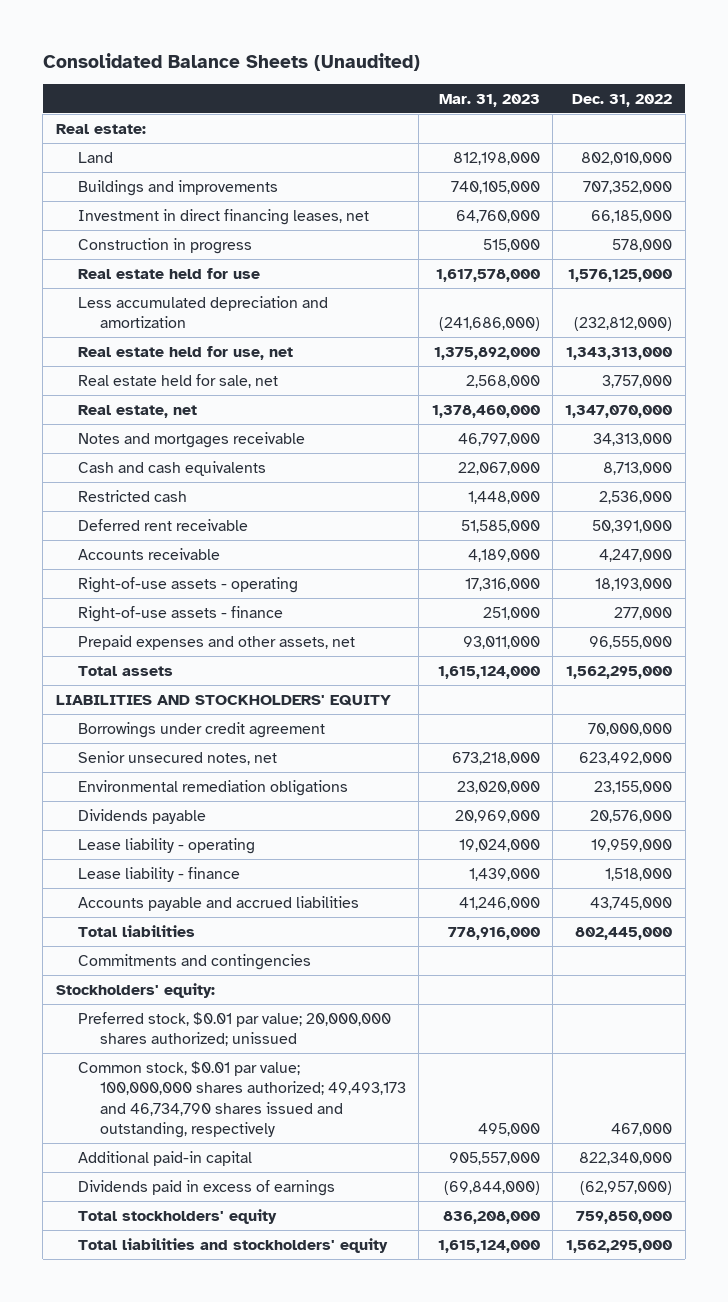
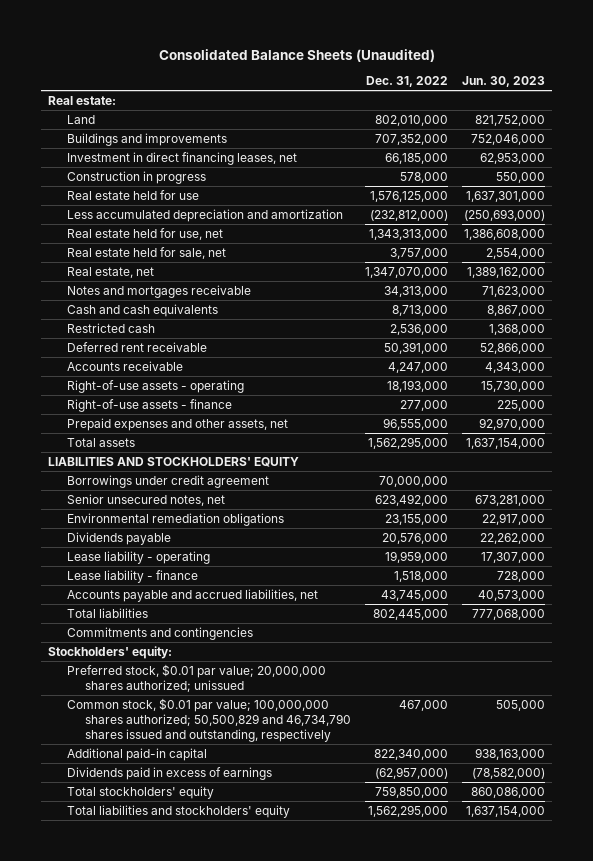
[438,93,540,107] Mar. 31, 2023 -> none
none -> [461,76,545,88] Jun. 30, 2023
[77,895,359,911] Accounts payable and accrued liabilities -> [66,588,318,602] Accounts payable and accrued liabilities, net
[77,1060,406,1138] Common stock, $0.01 par value; 100,000,000 shares authorized; 49,493,173 and 46,734,790 shares issued and outstanding, respectively -> [66,697,351,742] Common stock, $0.01 par value; 100,000,000 shares authorized; 50,500,829 and 46,734,790 shares issued and outstanding, respectively

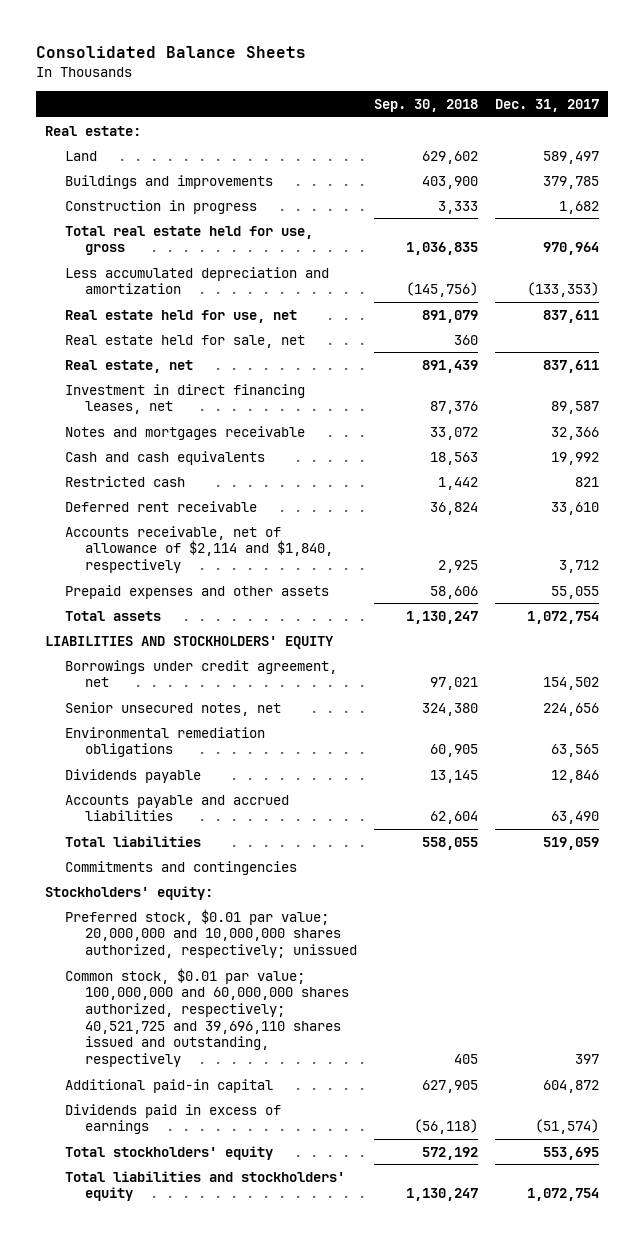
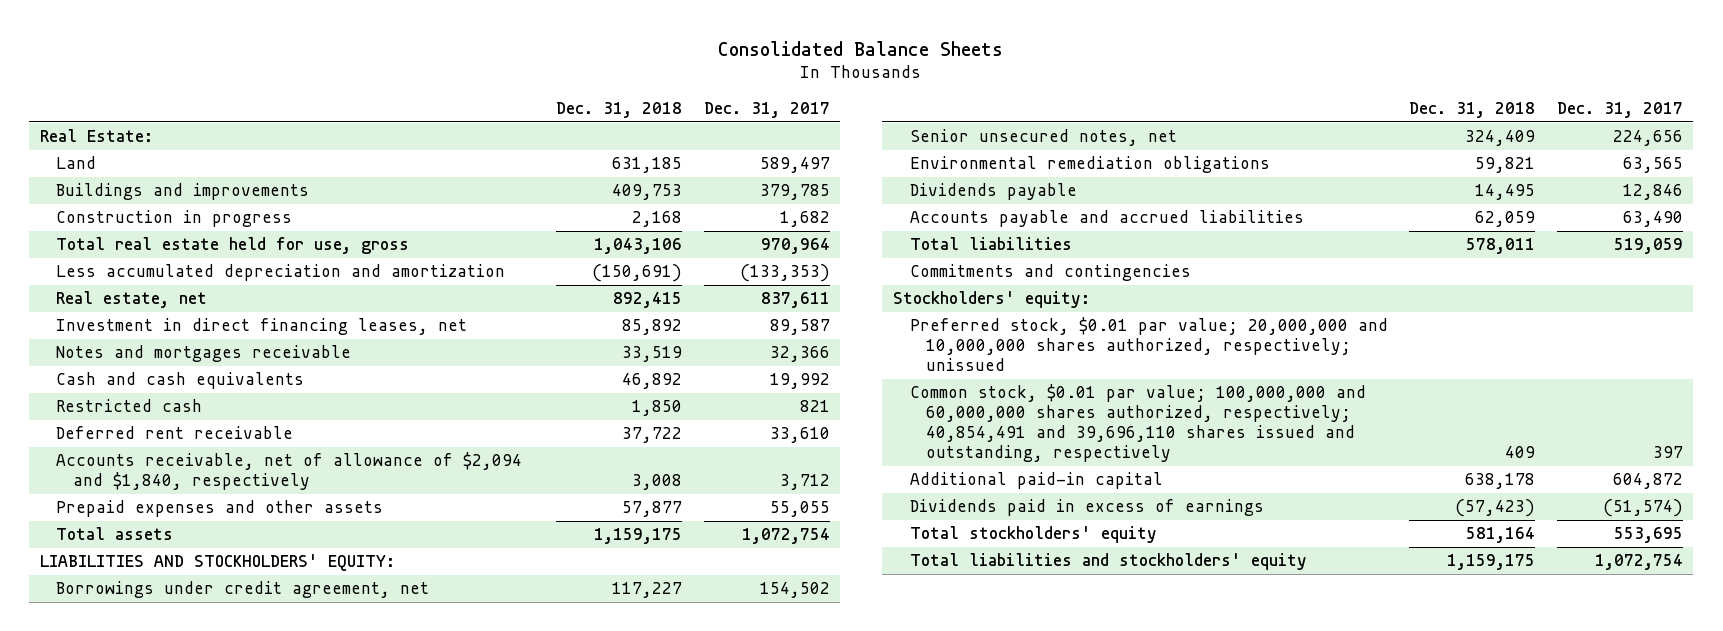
[374,99,479,113] Sep. 30, 2018 -> none
none -> [556,102,683,119] Dec. 31, 2018
[44,125,141,136] Real estate: -> [40,129,154,143] Real Estate:
[65,309,298,323] Real estate held for use, net -> none
[65,334,306,348] Real estate held for sale, net -> none
[65,525,334,574] Accounts receivable, net of allowance of $2,114 and $1,840, respectively -> [56,452,523,491] Accounts receivable, net of allowance of $2,094 and $1,840, respectively
[44,635,334,649] LIABILITIES AND STOCKHOLDERS' EQUITY -> [40,554,396,572] LIABILITIES AND STOCKHOLDERS' EQUITY:
[65,967,350,1068] Common stock, $0.01 par value; 100,000,000 and 60,000,000 shares authorized, respectively; 40,521,725 and 39,696,110 shares issued and outstanding, respectively -> [909,384,1366,462] Common stock, $0.01 par value; 100,000,000 and 60,000,000 shares authorized, respectively; 40,854,491 and 39,696,110 shares issued and outstanding, respectively

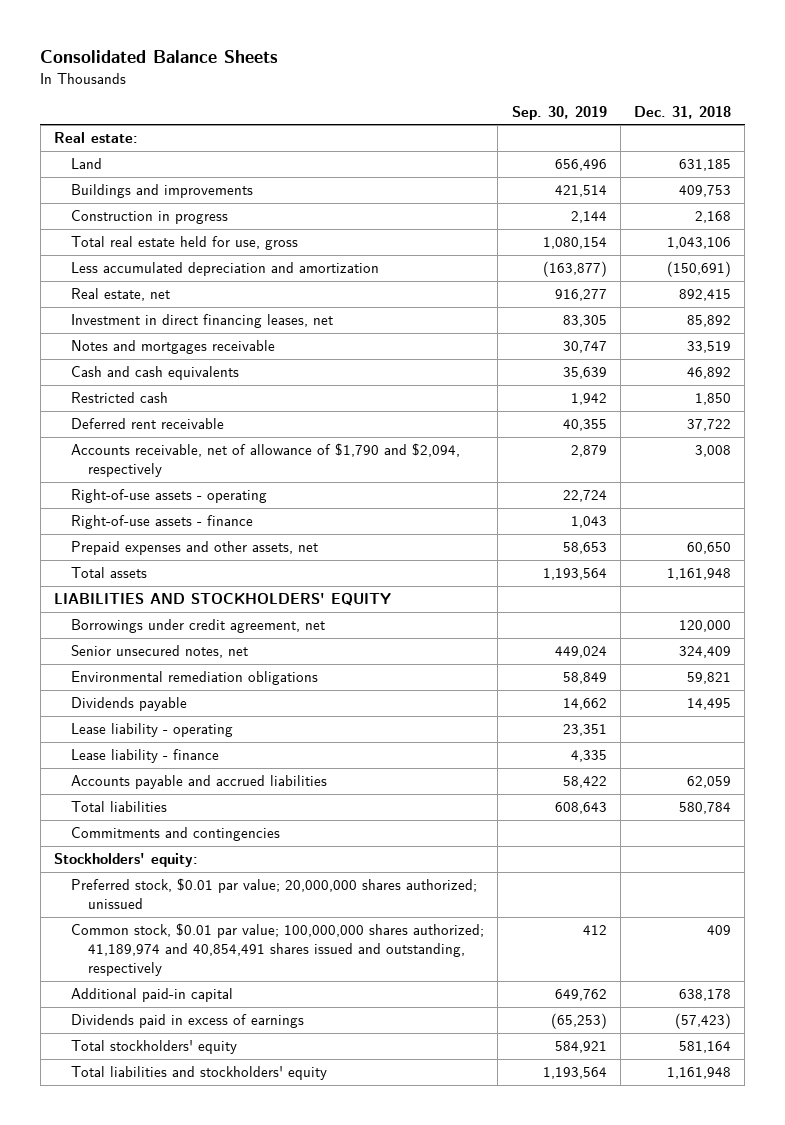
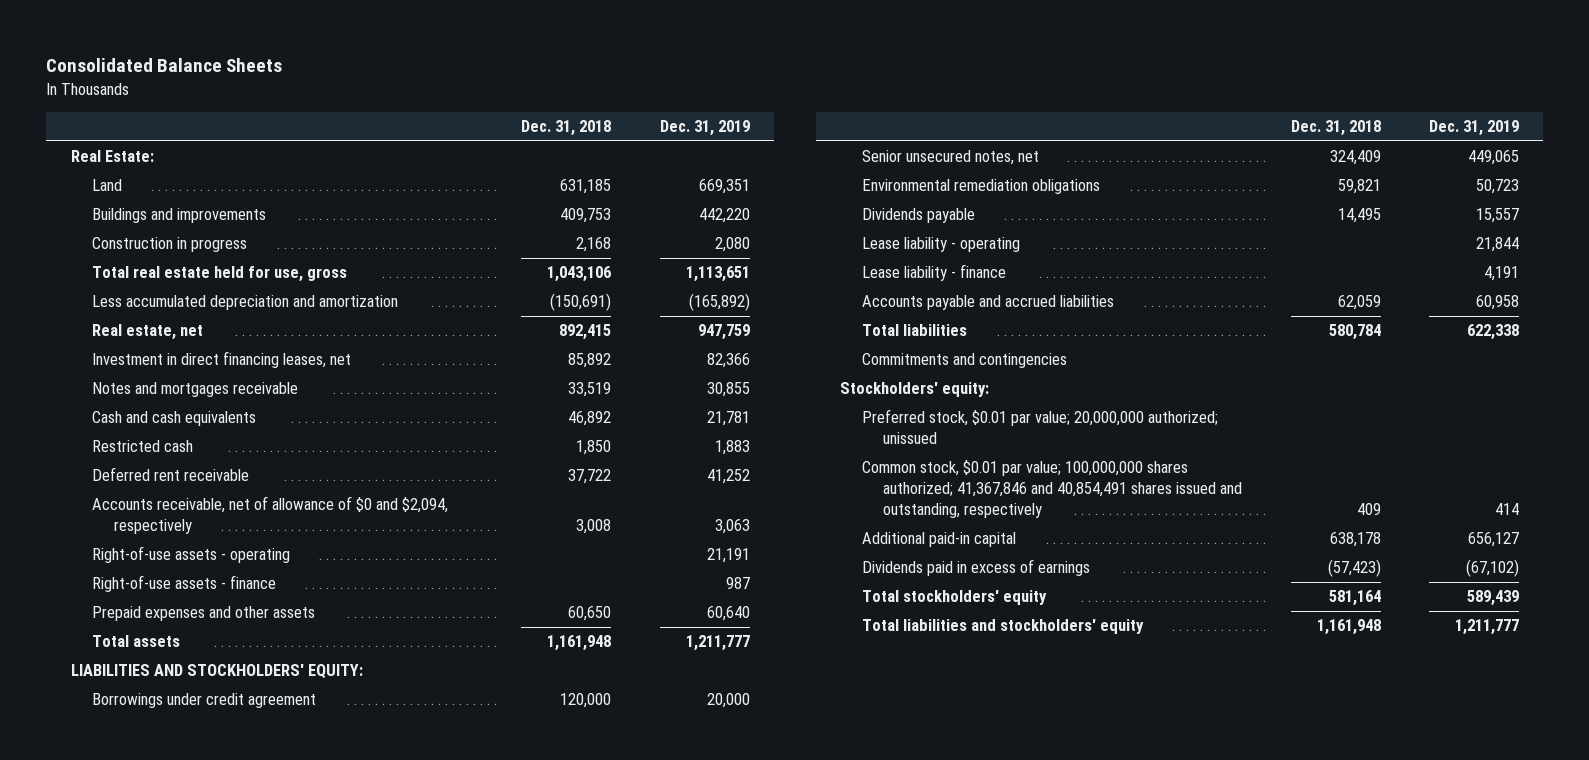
[511,105,607,120] Sep. 30, 2019 -> none
none -> [659,120,750,137] Dec. 31, 2019
[53,132,138,144] Real estate: -> [70,150,154,163] Real Estate:
[70,443,460,478] Accounts receivable, net of allowance of $1,790 and $2,094, respectively -> [92,496,449,535] Accounts receivable, net of allowance of $0 and $2,094, respectively
[70,541,318,556] Prepaid expenses and other assets, net -> [92,606,316,622] Prepaid expenses and other assets
[53,593,391,607] LIABILITIES AND STOCKHOLDERS' EQUITY -> [70,664,363,679] LIABILITIES AND STOCKHOLDERS' EQUITY:
[70,619,325,634] Borrowings under credit agreement, net -> [92,693,317,709] Borrowings under credit agreement
[70,878,477,910] Preferred stock, $0.01 par value; 20,000,000 shares authorized; unissued -> [861,409,1218,445] Preferred stock, $0.01 par value; 20,000,000 authorized; unissued
[70,923,484,977] Common stock, $0.01 par value; 100,000,000 shares authorized; 41,189,974 and 40,854,491 shares issued and outstanding, respectively -> [861,460,1243,519] Common stock, $0.01 par value; 100,000,000 shares authorized; 41,367,846 and 40,854,491 shares issued and outstanding, respectively

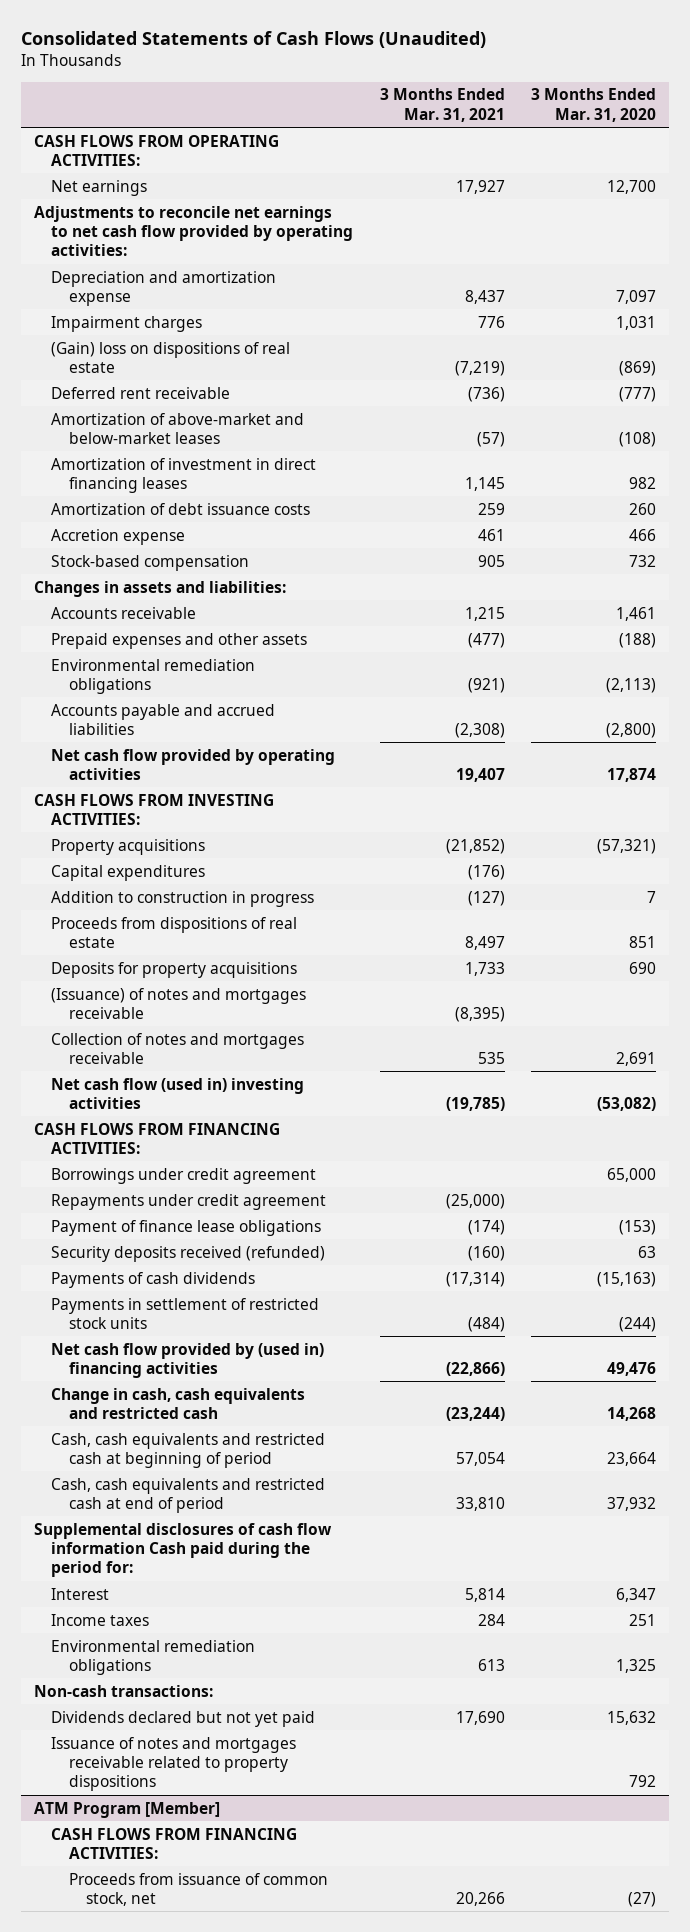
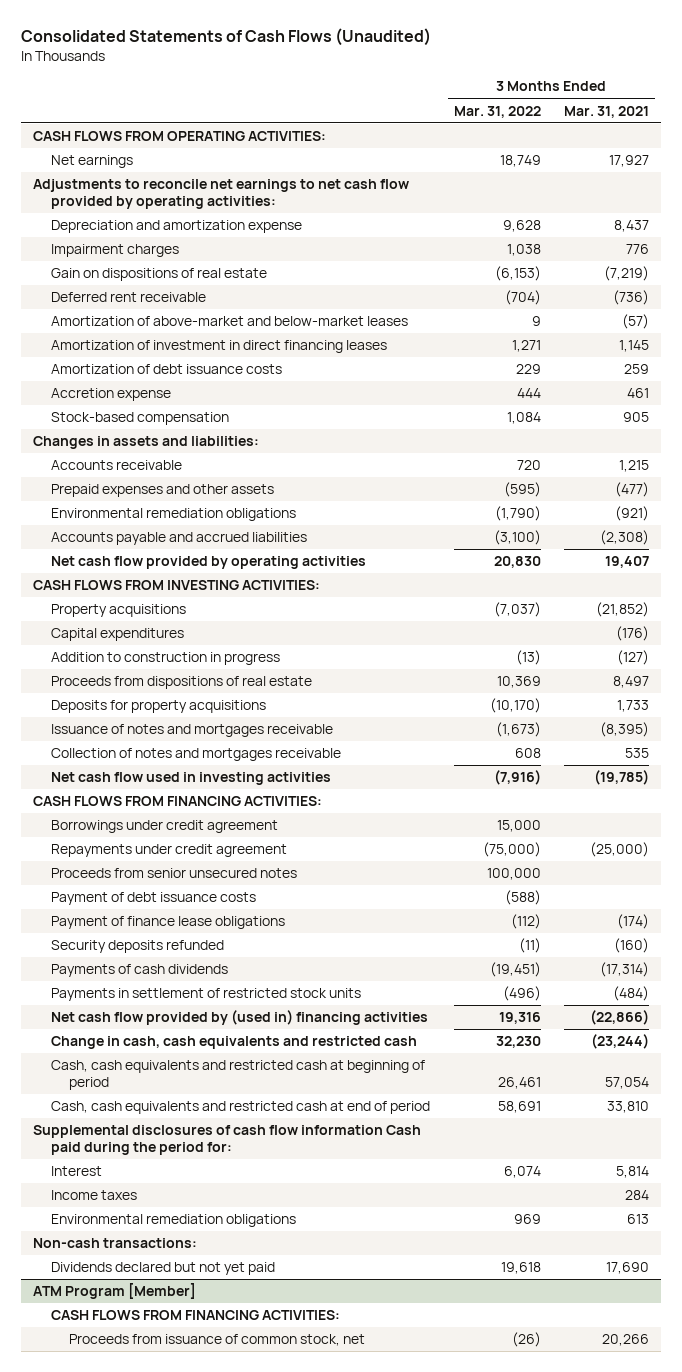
[531,88,657,122] 3 Months Ended Mar. 31, 2020 -> none
none -> [453,105,541,118] Mar. 31, 2022
[51,341,291,373] (Gain) loss on dispositions of real estate -> [50,268,267,282] Gain on dispositions of real estate
[51,987,307,1019] (Issuance) of notes and mortgages receivable -> [50,724,333,738] Issuance of notes and mortgages receivable
[51,1077,305,1109] Net cash flow (used in) investing activities -> [50,772,331,786] Net cash flow used in investing activities
none -> [50,868,297,879] Proceeds from senior unsecured notes
none -> [50,892,256,906] Payment of debt issuance costs
[51,1245,326,1262] Security deposits received (refunded) -> [50,940,224,954] Security deposits refunded
[51,1736,297,1791] Issuance of notes and mortgages receivable related to property dispositions -> none

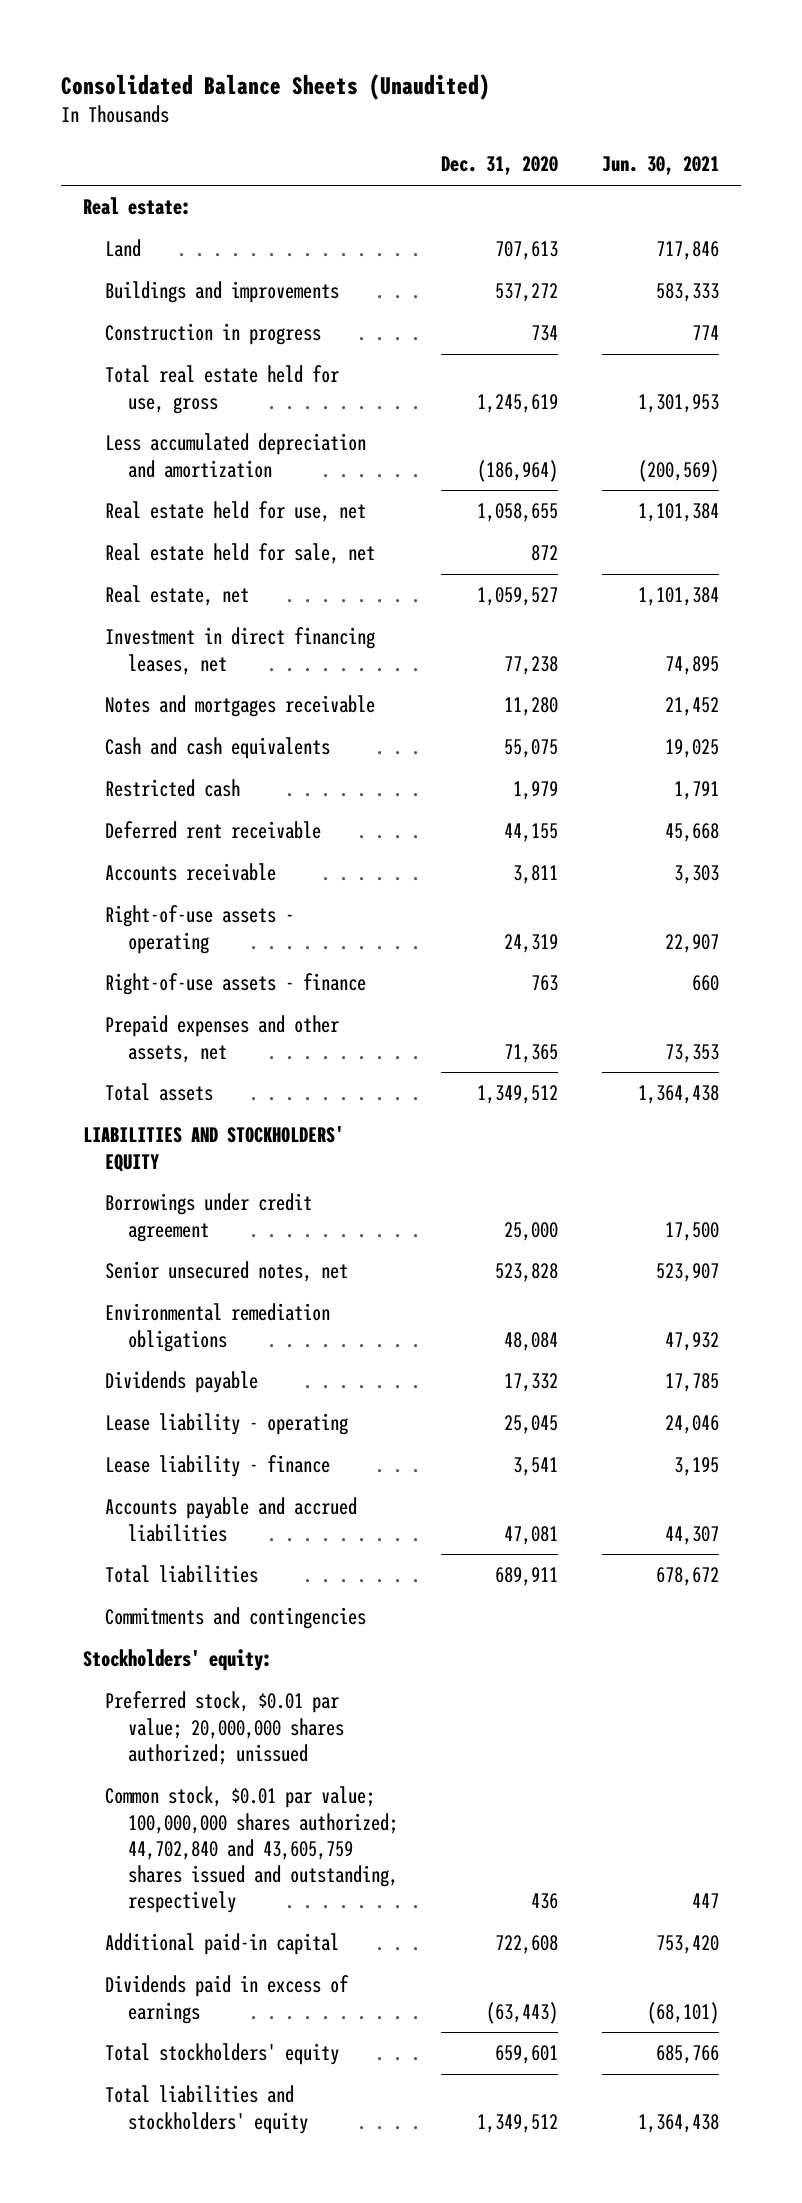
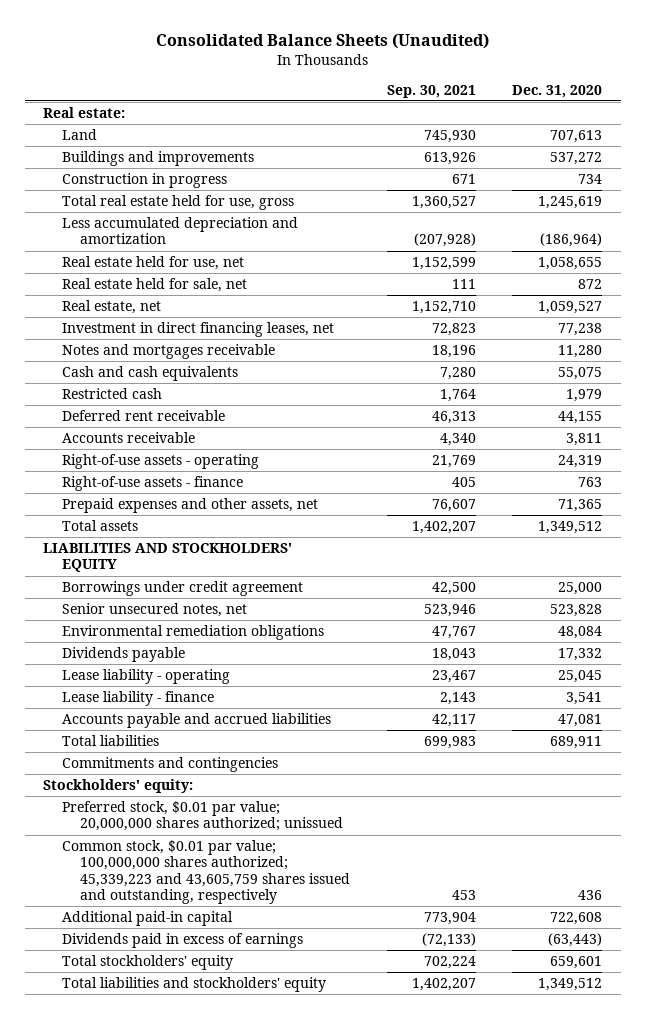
[601,156,719,176] Jun. 30, 2021 -> none
none -> [386,84,476,98] Sep. 30, 2021
[105,1786,398,1914] Common stock, $0.01 par value; 100,000,000 shares authorized; 44,702,840 and 43,605,759 shares issued and outstanding, respectively -> [61,840,351,904] Common stock, $0.01 par value; 100,000,000 shares authorized; 45,339,223 and 43,605,759 shares issued and outstanding, respectively

